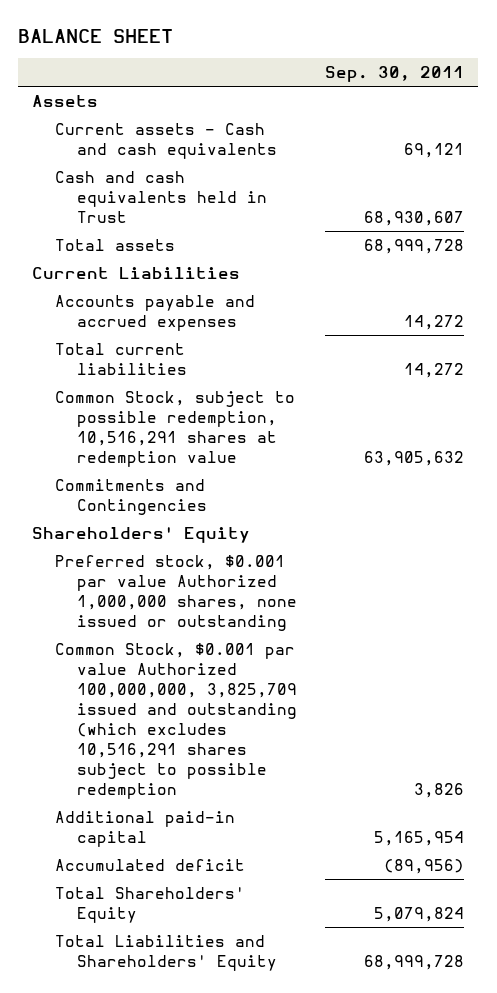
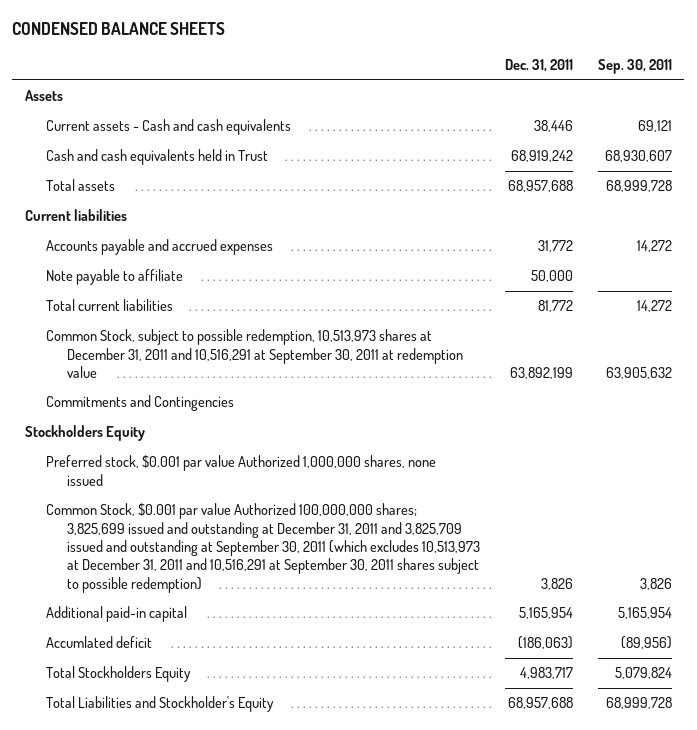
[18,28,174,43] BALANCE SHEET -> [12,22,226,36] CONDENSED BALANCE SHEETS
none -> [504,59,573,73] Dec. 31, 2011
[32,266,241,279] Current Liabilities -> [24,209,127,222] Current liabilities
none -> [45,269,183,286] Note payable to affiliate
[54,390,295,467] Common Stock, subject to possible redemption, 10,516,291 shares at redemption value -> [45,329,463,378] Common Stock, subject to possible redemption, 10,513,973 shares at December 31, 2011 and 10,516,291 at September 30, 2011 at redemption value
[32,526,251,543] Shareholders' Equity -> [24,425,145,442] Stockholders Equity
[54,554,297,631] Preferred stock, $0.001 par value Authorized 1,000,000 shares, none issued or outstanding -> [45,455,436,486] Preferred stock, $0.001 par value Authorized 1,000,000 shares, none issued
[54,642,297,799] Common Stock, $0.001 par value Authorized 100,000,000, 3,825,709 issued and outstanding (which excludes 10,516,291 shares subject to possible redemption -> [45,503,480,593] Common Stock, $0.001 par value Authorized 100,000,000 shares; 3,825,699 issued and outstanding at December 31, 2011 and 3,825,709 issued and outstanding at September 30, 2011 (which excludes 10,513,973 at December 31, 2011 and 10,516,291 at September 30, 2011 shares subject to possible redemption)
[54,858,245,871] Accumulated deficit -> [45,636,152,649] Accumlated deficit
[54,886,245,923] Total Shareholders' Equity -> [45,666,191,683] Total Stockholders Equity
[54,934,277,971] Total Liabilities and Shareholders' Equity -> [45,696,274,713] Total Liabilities and Stockholder's Equity

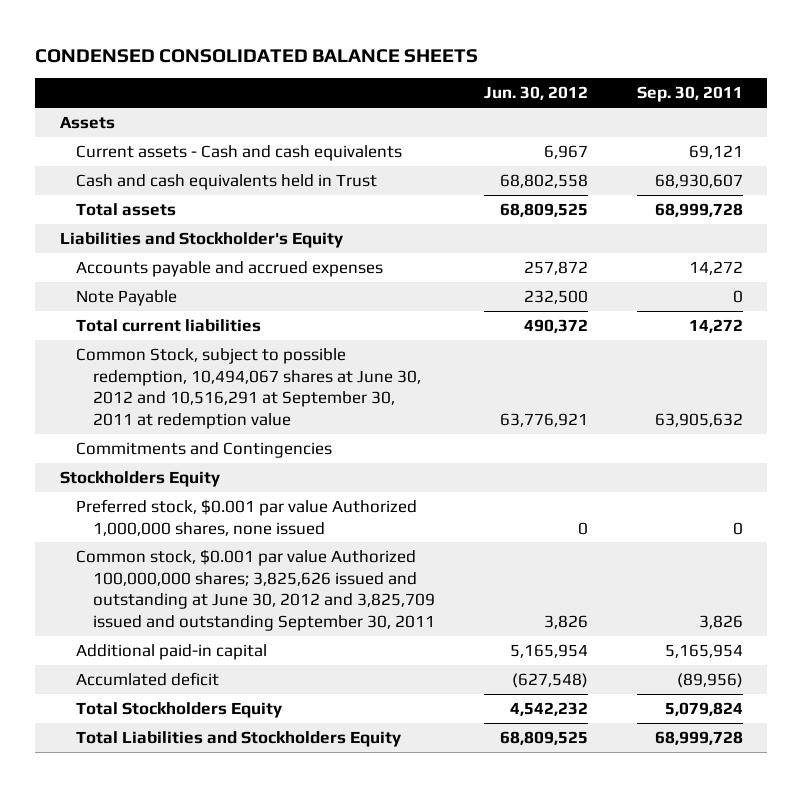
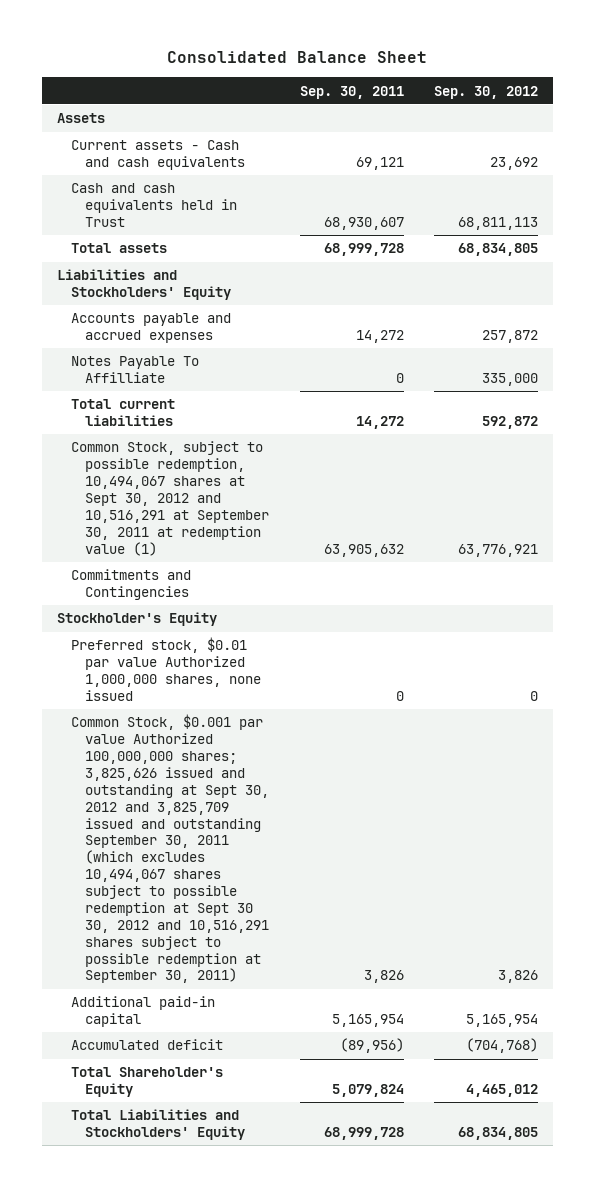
[35,48,479,63] CONDENSED CONSOLIDATED BALANCE SHEETS -> [167,51,428,64] Consolidated Balance Sheet
[483,86,588,101] Jun. 30, 2012 -> none
none -> [433,85,538,99] Sep. 30, 2012
[59,231,343,248] Liabilities and Stockholder's Equity -> [56,269,232,301] Liabilities and Stockholders' Equity
[76,289,178,306] Note Payable -> [71,356,200,384] Notes Payable To Affilliate
[76,347,421,430] Common Stock, subject to possible redemption, 10,494,067 shares at June 30, 2012 and 10,516,291 at September 30, 2011 at redemption value -> [71,441,270,556] Common Stock, subject to possible redemption, 10,494,067 shares at Sept 30, 2012 and 10,516,291 at September 30, 2011 at redemption value (1)
[59,470,220,487] Stockholders Equity -> [56,612,217,627] Stockholder's Equity
[76,498,418,536] Preferred stock, $0.001 par value Authorized 1,000,000 shares, none issued -> [71,637,262,702] Preferred stock, $0.01 par value Authorized 1,000,000 shares, none issued
[76,548,435,632] Common stock, $0.001 par value Authorized 100,000,000 shares; 3,825,626 issued and outstanding at June 30, 2012 and 3,825,709 issued and outstanding September 30, 2011 -> [71,714,270,984] Common Stock, $0.001 par value Authorized 100,000,000 shares; 3,825,626 issued and outstanding at Sept 30, 2012 and 3,825,709 issued and outstanding September 30, 2011 (which excludes 10,494,067 shares subject to possible redemption at Sept 30 30, 2012 and 10,516,291 shares subject to possible redemption at September 30, 2011)
[76,671,220,686] Accumlated deficit -> [71,1039,224,1051] Accumulated deficit
[76,701,283,718] Total Stockholders Equity -> [71,1067,224,1098] Total Shareholder's Equity
[76,730,402,747] Total Liabilities and Stockholders Equity -> [71,1109,246,1141] Total Liabilities and Stockholders' Equity

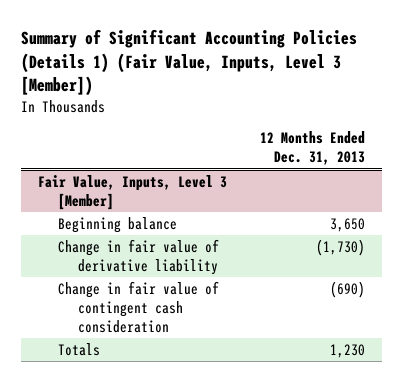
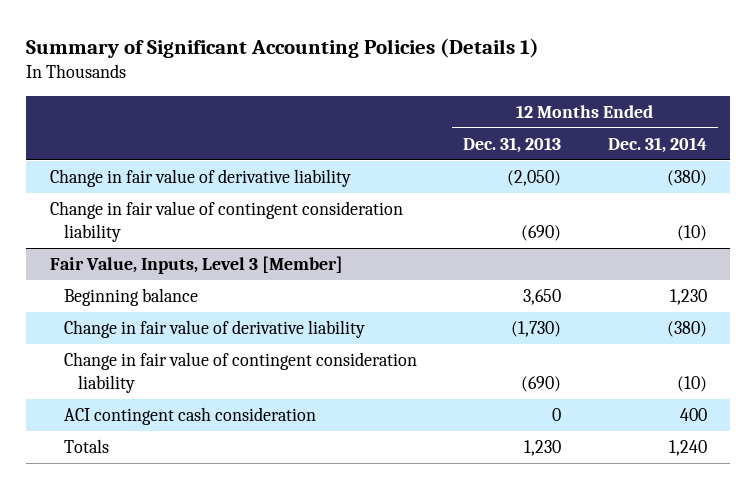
[21,29,358,97] Summary of Significant Accounting Policies (Details 1) (Fair Value, Inputs, Level 3 [Member]) -> [26,38,540,59] Summary of Significant Accounting Policies (Details 1)
none -> [607,136,707,153] Dec. 31, 2014
none -> [49,169,351,188] Change in fair value of derivative liability
none -> [49,201,403,242] Change in fair value of contingent consideration liability
[57,280,219,333] Change in fair value of contingent cash consideration -> [63,352,417,393] Change in fair value of contingent consideration liability
none -> [63,407,316,426] ACI contingent cash consideration

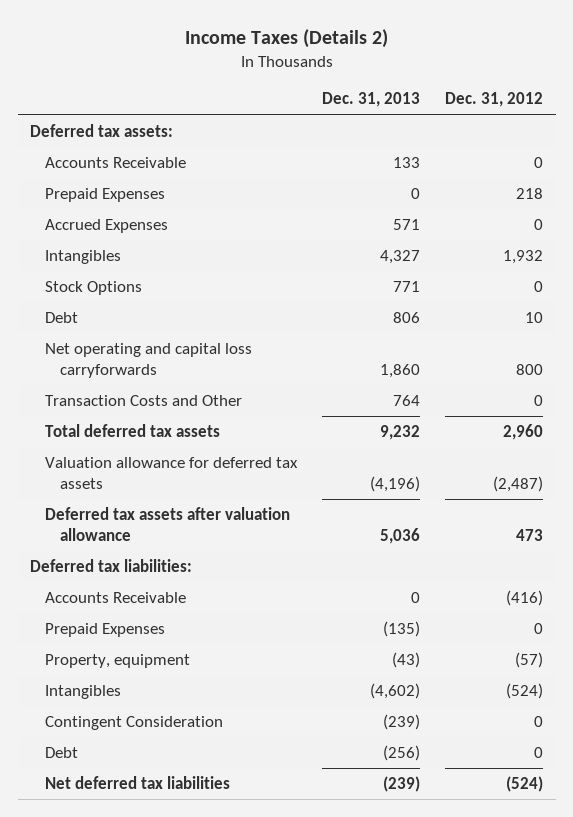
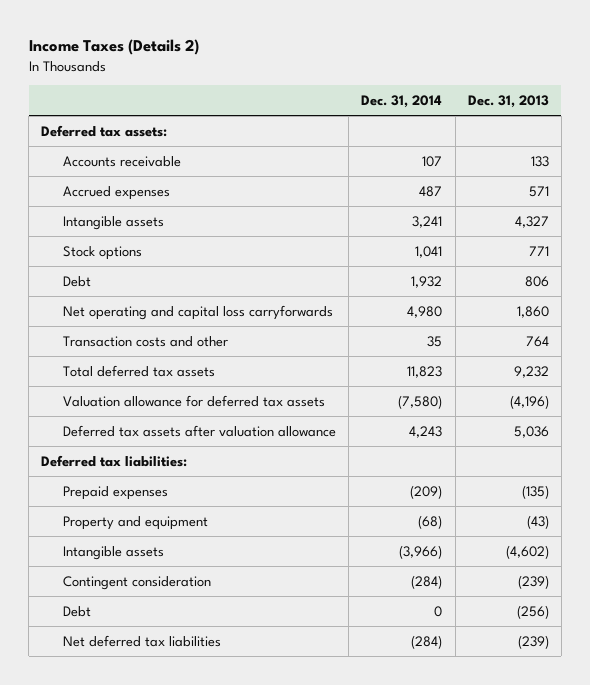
[445,92,544,108] Dec. 31, 2012 -> none
none -> [361,95,443,109] Dec. 31, 2014
[45,188,166,203] Prepaid Expenses -> none
[45,157,187,169] Accounts Receivable -> [63,155,182,167] Accounts receivable
[45,219,169,234] Accrued Expenses -> [63,185,171,200] Accrued expenses
[45,250,122,265] Intangibles -> [63,215,165,230] Intangible assets
[45,281,143,296] Stock Options -> [63,245,143,260] Stock options
[45,395,243,407] Transaction Costs and Other -> [63,335,229,347] Transaction costs and other
[45,592,187,604] Accounts Receivable -> none
[45,623,166,638] Prepaid Expenses -> [63,485,169,500] Prepaid expenses
[45,654,191,669] Property, equipment -> [63,515,209,530] Property and equipment
[45,685,122,700] Intangibles -> [63,545,165,560] Intangible assets
[45,716,224,731] Contingent Consideration -> [63,575,212,590] Contingent consideration

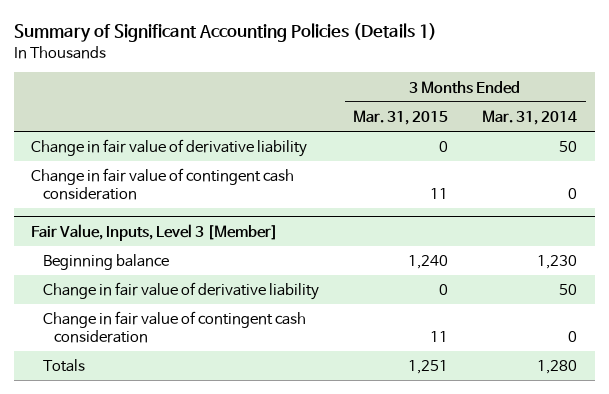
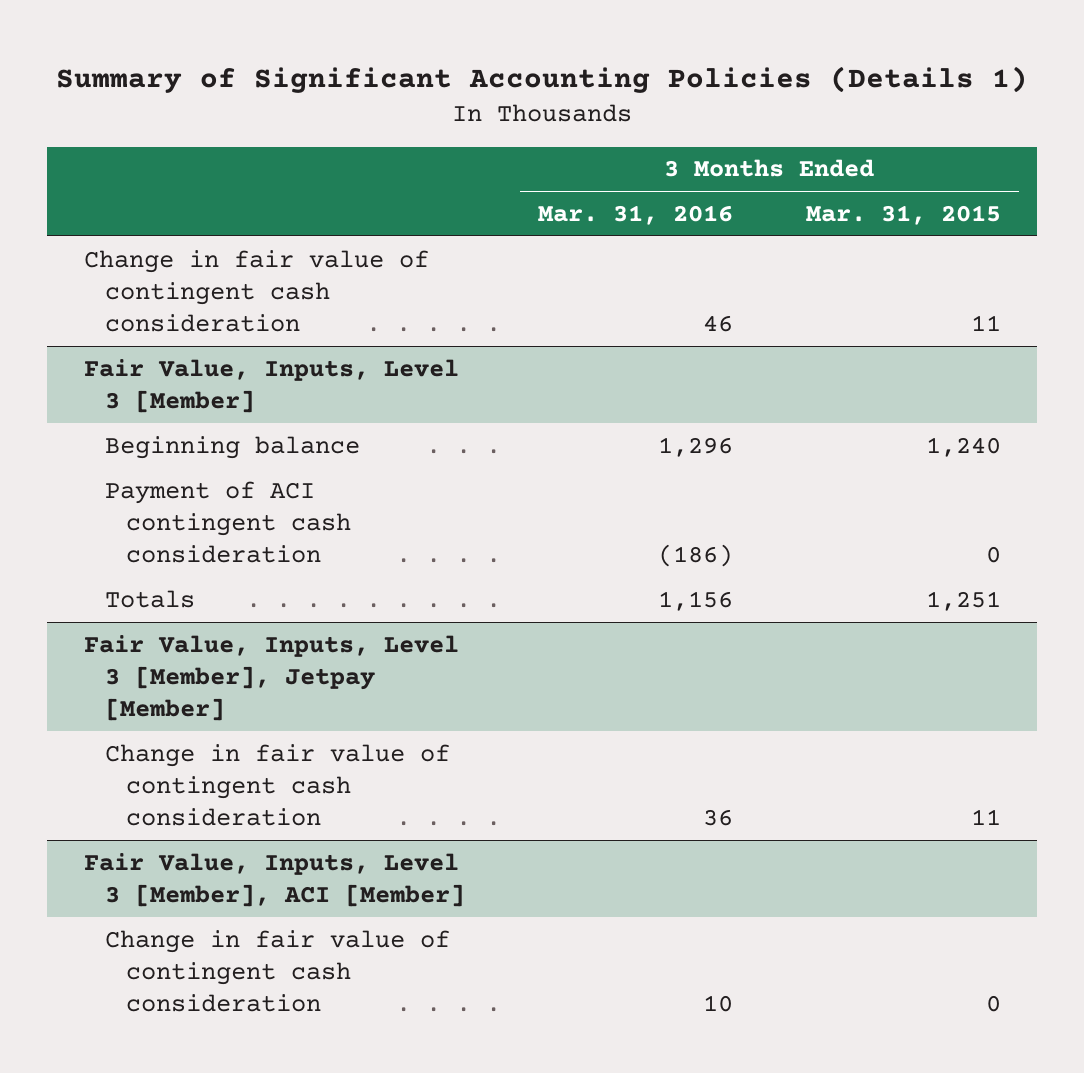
[482,109,578,125] Mar. 31, 2014 -> none
none -> [537,204,733,225] Mar. 31, 2016
[31,139,308,158] Change in fair value of derivative liability -> none
[42,282,319,301] Change in fair value of derivative liability -> none
[42,311,306,343] Change in fair value of contingent cash consideration -> none
none -> [105,480,352,563] Payment of ACI contingent cash consideration
none -> [83,634,459,721] Fair Value, Inputs, Level 3 [Member], Jetpay [Member]
none -> [105,743,451,826] Change in fair value of contingent cash consideration
none -> [83,852,466,907] Fair Value, Inputs, Level 3 [Member], ACI [Member]
none -> [105,929,451,1012] Change in fair value of contingent cash consideration

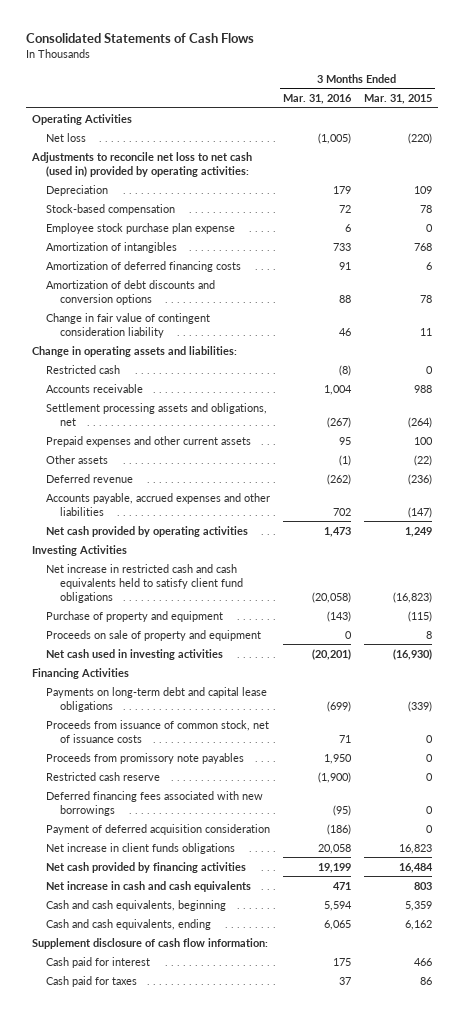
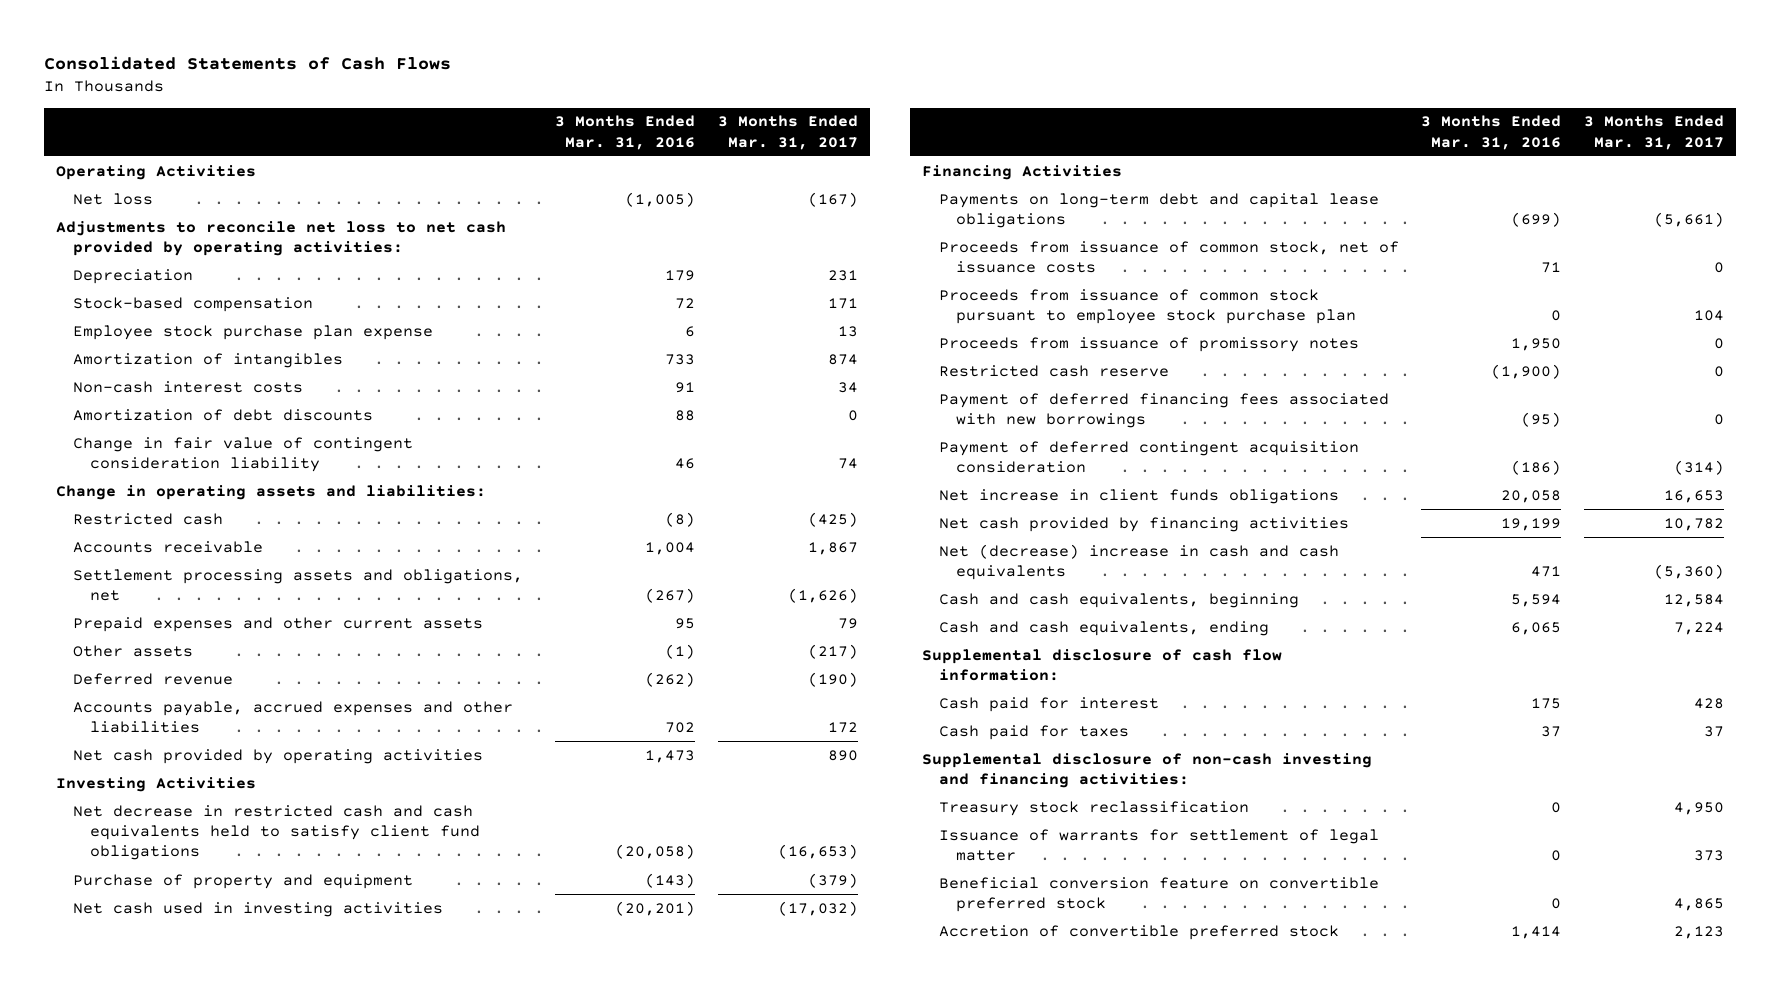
[363,94,432,105] Mar. 31, 2015 -> none
none -> [718,115,859,150] 3 Months Ended Mar. 31, 2017
[31,151,253,177] Adjustments to reconcile net loss to net cash (used in) provided by operating activities: -> [55,220,506,257] Adjustments to reconcile net loss to net cash provided by operating activities:
[45,260,241,272] Amortization of deferred financing costs -> none
none -> [72,380,303,393] Non-cash interest costs
[45,279,215,305] Amortization of debt discounts and conversion options -> [72,408,373,421] Amortization of debt discounts
[45,563,243,603] Net increase in restricted cash and cash equivalents held to satisfy client fund obligations -> [72,804,480,861] Net decrease in restricted cash and cash equivalents held to satisfy client fund obligations
[45,629,261,641] Proceeds on sale of property and equipment -> none
none -> [938,288,1356,325] Proceeds from issuance of common stock pursuant to employee stock purchase plan
[45,752,244,764] Proceeds from promissory note payables -> [938,336,1359,352] Proceeds from issuance of promissory notes
[45,790,263,816] Deferred financing fees associated with new borrowings -> [938,392,1389,429] Payment of deferred financing fees associated with new borrowings
[45,823,270,835] Payment of deferred acquisition consideration -> [938,440,1359,474] Payment of deferred contingent acquisition consideration
[45,880,251,892] Net increase in cash and cash equivalents -> [938,543,1339,581] Net (decrease) increase in cash and cash equivalents
[32,937,269,949] Supplement disclosure of cash flow information: -> [921,648,1282,682] Supplemental disclosure of cash flow information:
none -> [921,752,1372,789] Supplemental disclosure of non-cash investing and financing activities:
none -> [938,800,1249,816] Treasury stock reclassification
none -> [938,828,1379,862] Issuance of warrants for settlement of legal matter
none -> [938,876,1379,913] Beneficial conversion feature on convertible preferred stock
none -> [938,924,1339,940] Accretion of convertible preferred stock

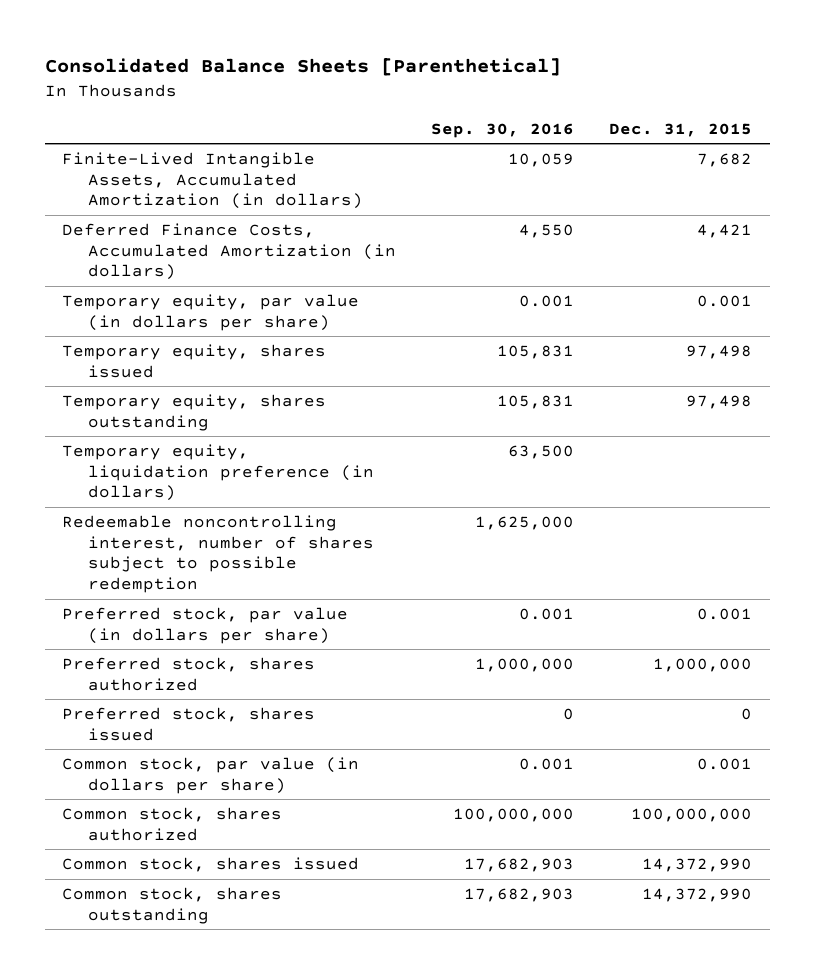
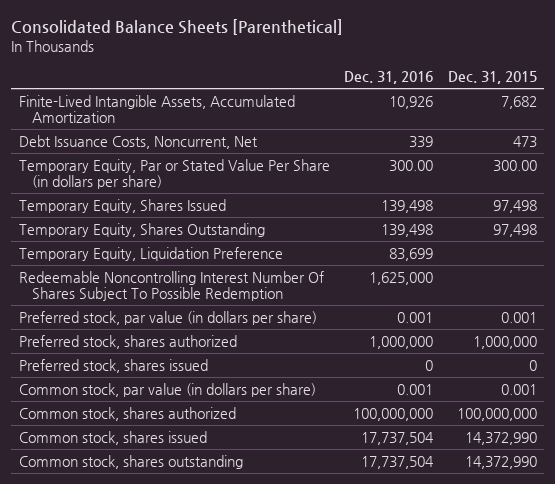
[431,122,575,138] Sep. 30, 2016 -> none
none -> [344,71,434,85] Dec. 31, 2016
[62,222,397,281] Deferred Finance Costs, Accumulated Amortization (in dollars) -> none
[62,151,364,210] Finite-Lived Intangible Assets, Accumulated Amortization (in dollars) -> [18,94,295,124] Finite-Lived Intangible Assets, Accumulated Amortization
none -> [18,134,258,149] Debt Issuance Costs, Noncurrent, Net
[62,293,360,331] Temporary equity, par value (in dollars per share) -> [18,158,330,190] Temporary Equity, Par or Stated Value Per Share (in dollars per share)
[697,294,753,307] 0.001 -> [492,159,537,172] 300.00
[62,343,327,378] Temporary equity, shares issued -> [18,198,226,213] Temporary Equity, Shares Issued
[62,393,327,431] Temporary equity, shares outstanding -> [18,222,265,237] Temporary Equity, Shares Outstanding
[62,443,375,502] Temporary equity, liquidation preference (in dollars) -> [18,246,283,261] Temporary Equity, Liquidation Preference
[62,514,375,594] Redeemable noncontrolling interest, number of shares subject to possible redemption -> [18,270,324,302] Redeemable Noncontrolling Interest Number Of Shares Subject To Possible Redemption

